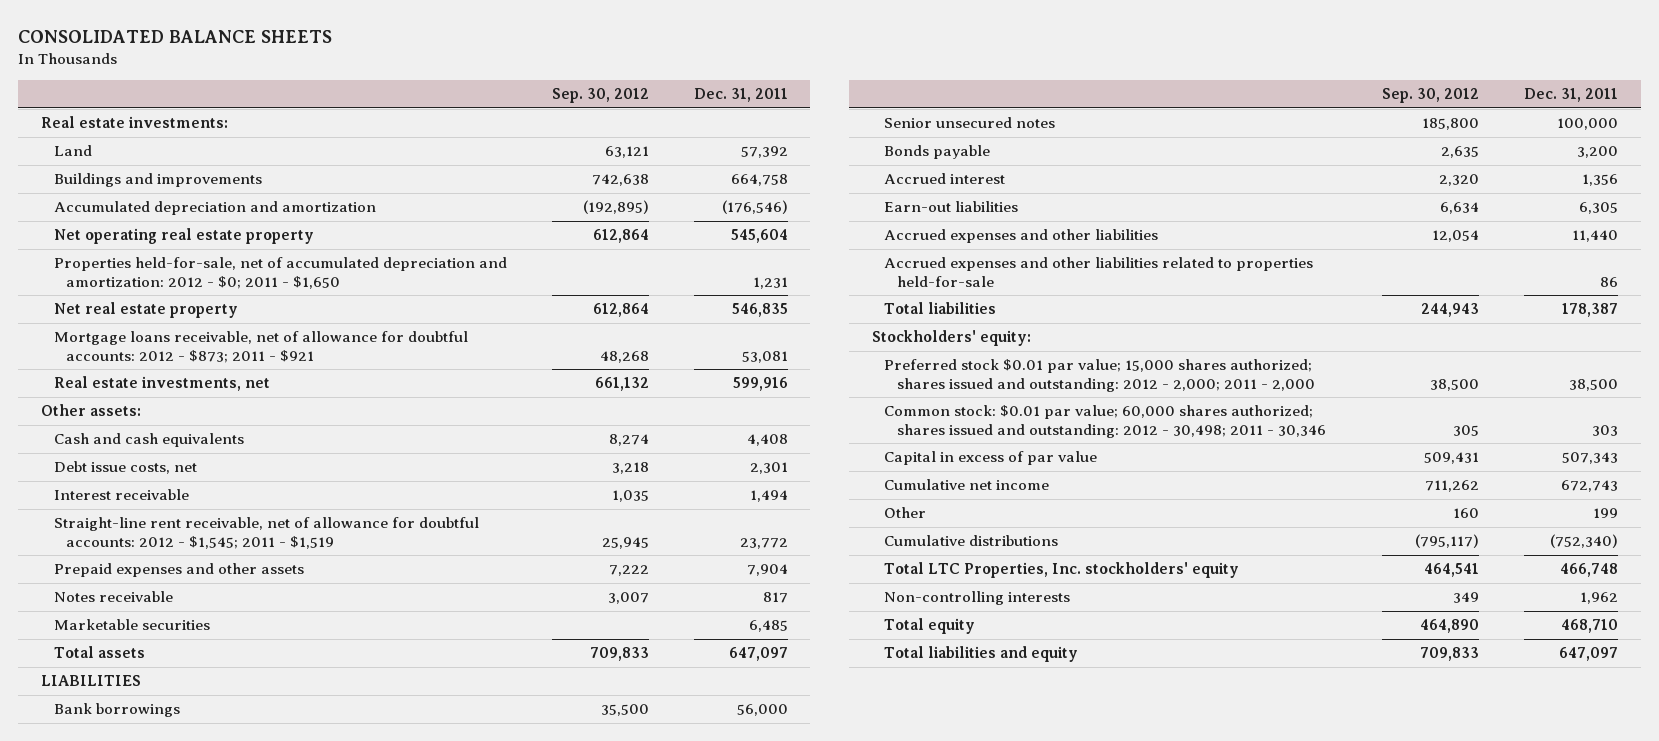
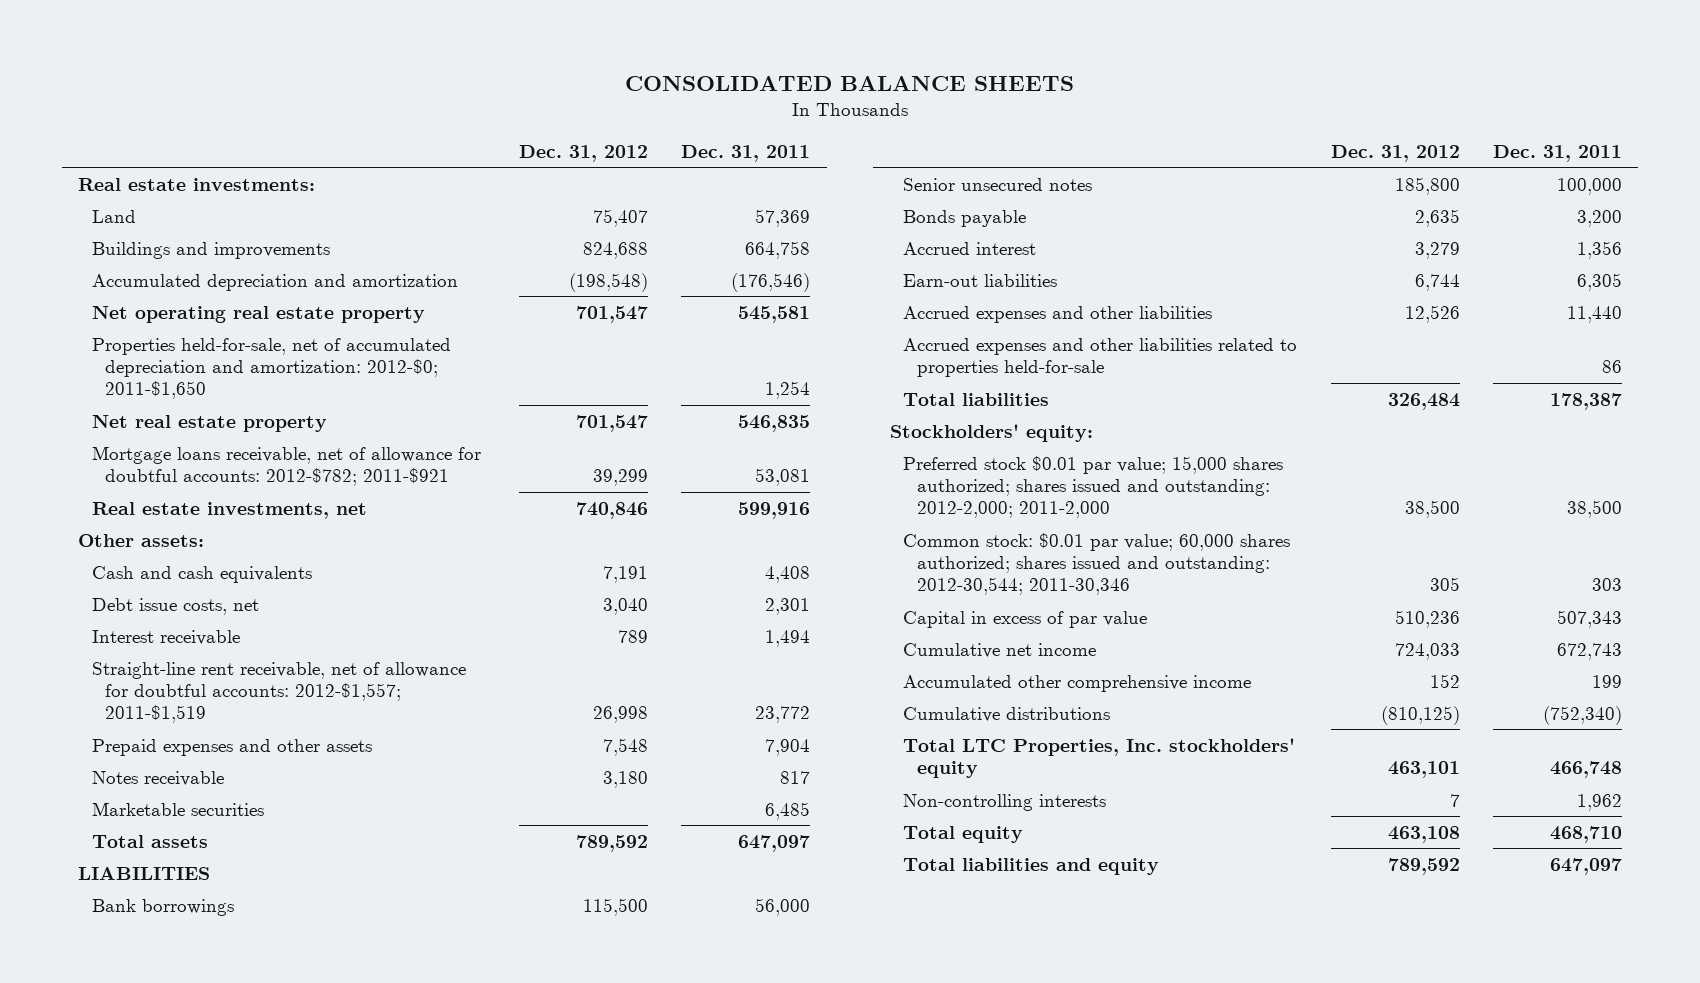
[551,88,649,104] Sep. 30, 2012 -> none
none -> [518,144,648,162] Dec. 31, 2012
[740,146,788,159] 57,392 -> [754,208,810,227] 57,369
[730,229,788,244] 545,604 -> [737,305,810,323] 545,581
[53,257,507,289] Properties held-for-sale, net of accumulated depreciation and amortization: 2012 - $0; 2011 - $1,650 -> [91,337,451,400] Properties held-for-sale, net of accumulated depreciation and amortization: 2012-$0; 2011-$1,650
[752,276,788,289] 1,231 -> [764,381,810,400] 1,254
[53,331,468,363] Mortgage loans receivable, net of allowance for doubtful accounts: 2012 - $873; 2011 - $921 -> [91,445,481,486] Mortgage loans receivable, net of allowance for doubtful accounts: 2012-$782; 2011-$921
[53,517,479,549] Straight-line rent receivable, net of allowance for doubtful accounts: 2012 - $1,545; 2011 - $1,519 -> [91,661,466,724] Straight-line rent receivable, net of allowance for doubtful accounts: 2012-$1,557; 2011-$1,519
[884,359,1316,392] Preferred stock $0.01 par value; 15,000 shares authorized; shares issued and outstanding: 2012 - 2,000; 2011 - 2,000 -> [903,455,1284,519] Preferred stock $0.01 par value; 15,000 shares authorized; shares issued and outstanding: 2012-2,000; 2011-2,000
[884,405,1327,438] Common stock: $0.01 par value; 60,000 shares authorized; shares issued and outstanding: 2012 - 30,498; 2011 - 30,346 -> [903,532,1291,596] Common stock: $0.01 par value; 60,000 shares authorized; shares issued and outstanding: 2012-30,544; 2011-30,346
[884,507,927,519] Other -> [903,674,1252,692] Accumulated other comprehensive income

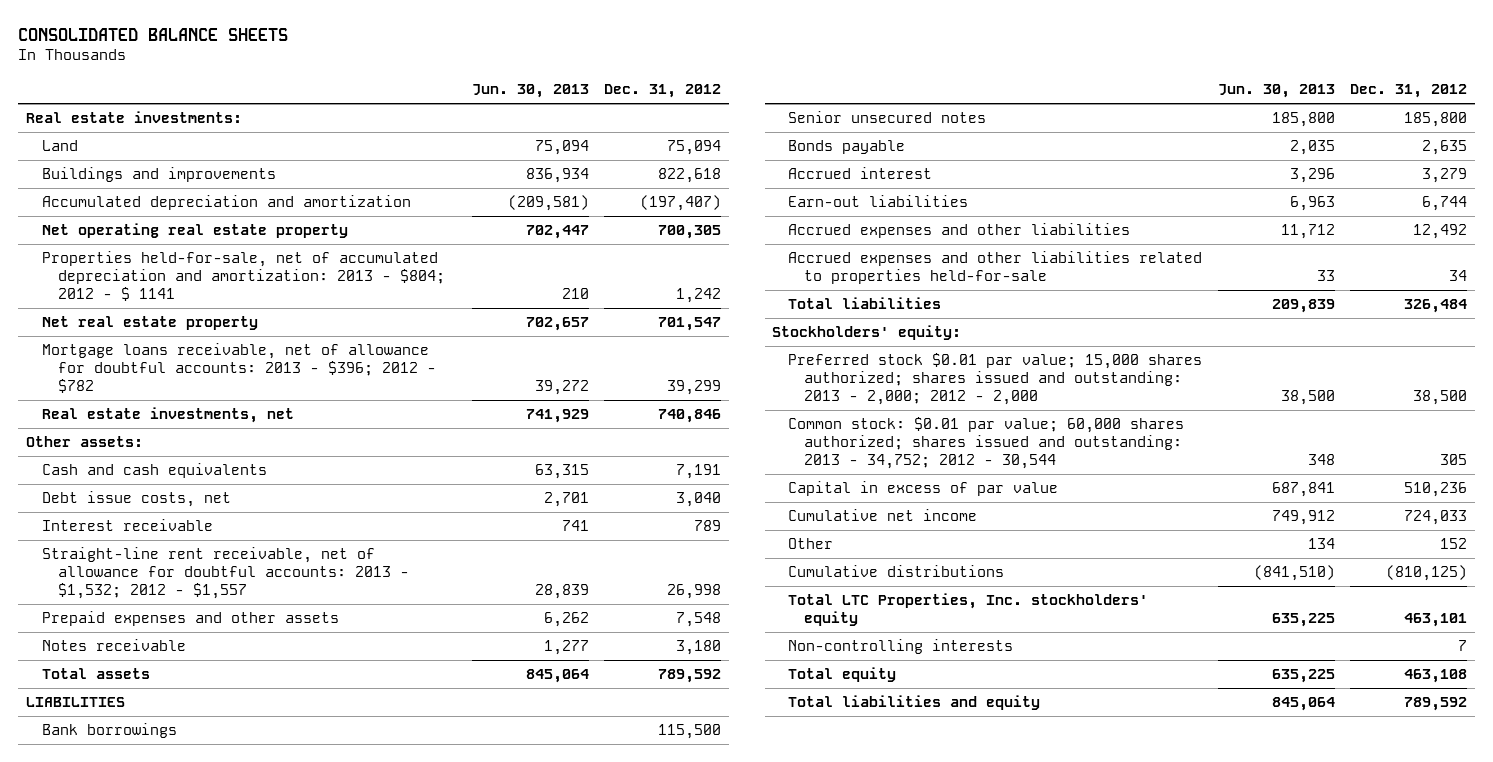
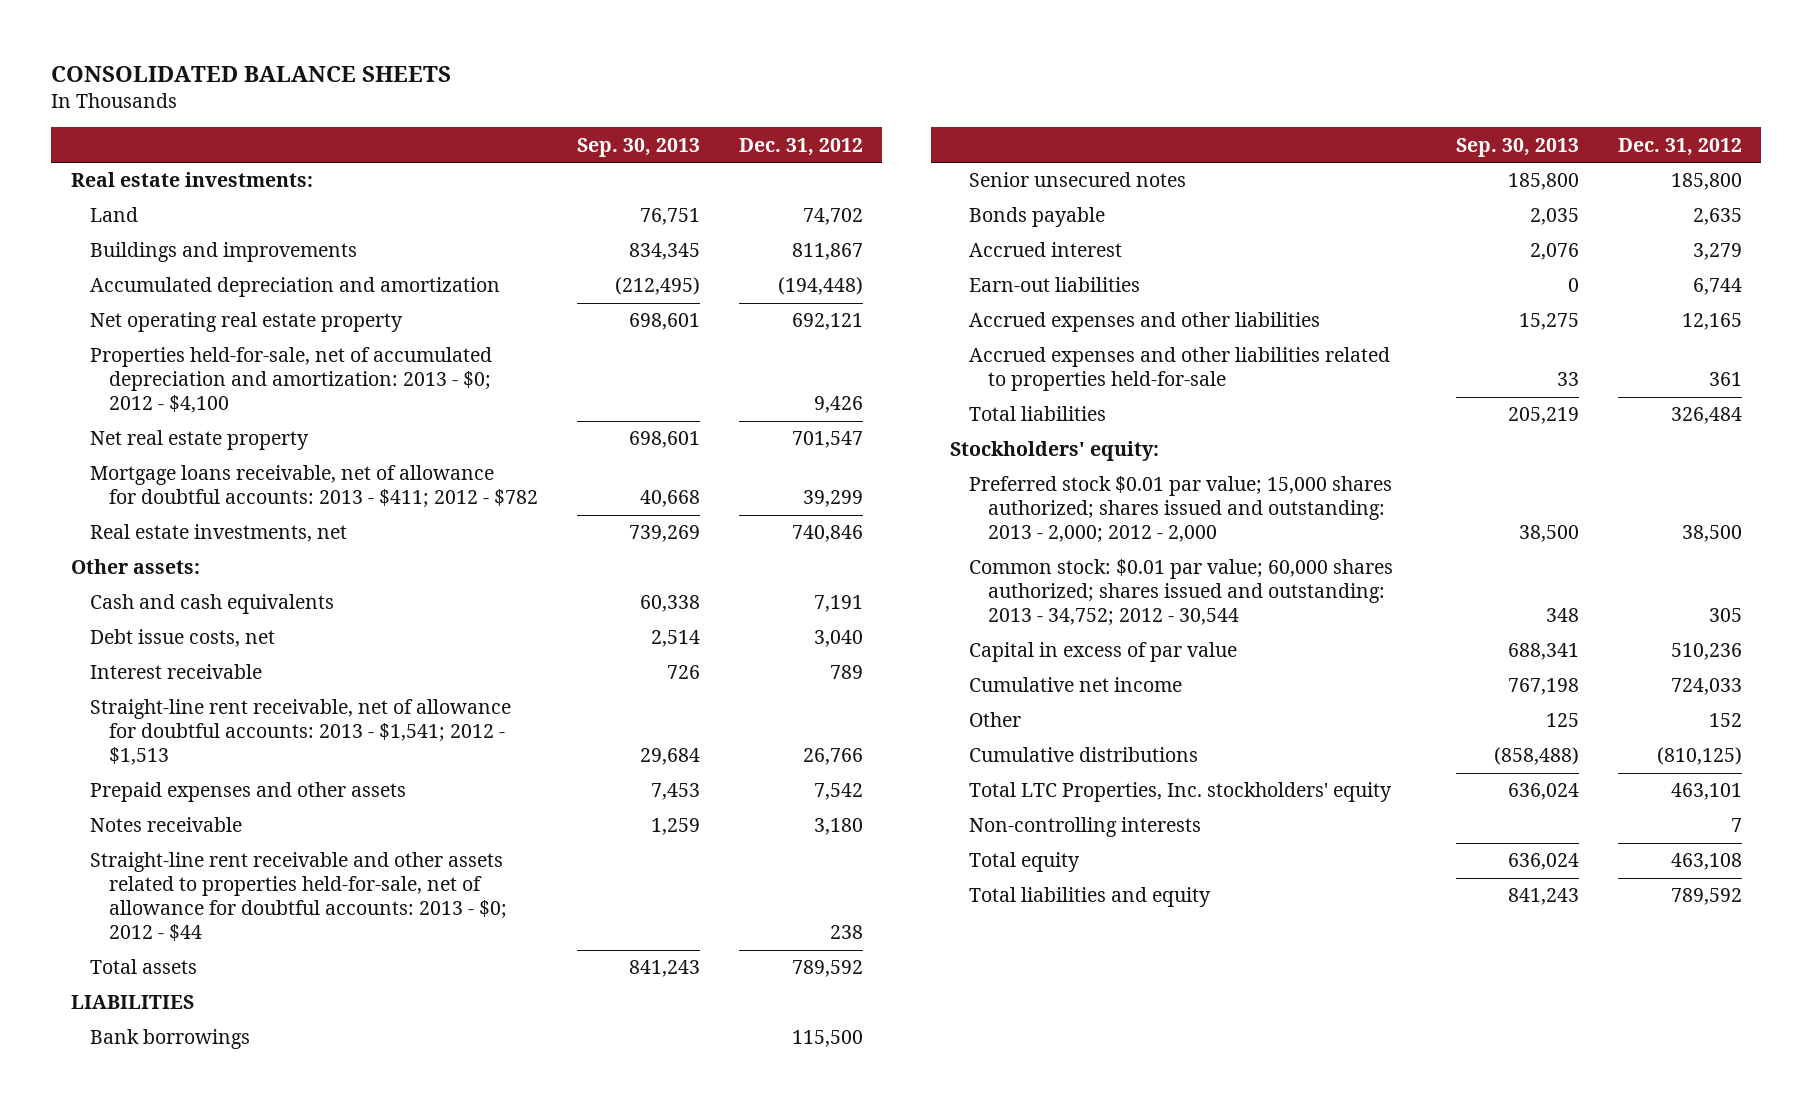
[471,83,589,98] Jun. 30, 2013 -> none
none -> [576,137,700,157] Sep. 30, 2013
[666,140,721,156] 75,094 -> [802,208,863,226] 74,702
[657,168,721,184] 822,618 -> [791,243,863,261] 811,867
[639,195,721,212] (197,407) -> [777,277,863,296] (194,448)
[657,225,721,240] 700,305 -> [791,313,863,331] 692,121
[42,251,446,302] Properties held-for-sale, net of accumulated depreciation and amortization: 2013 - $804; 2012 - $ 1141 -> [89,347,492,414] Properties held-for-sale, net of accumulated depreciation and amortization: 2013 - $0; 2012 - $4,100
[675,288,721,304] 1,242 -> [813,396,863,414] 9,426
[42,343,437,394] Mortgage loans receivable, net of allowance for doubtful accounts: 2013 - $396; 2012 - $782 -> [89,465,538,509] Mortgage loans receivable, net of allowance for doubtful accounts: 2013 - $411; 2012 - $782
[42,547,410,600] Straight-line rent receivable, net of allowance for doubtful accounts: 2013 - $1,532; 2012 - $1,557 -> [89,699,511,766] Straight-line rent receivable, net of allowance for doubtful accounts: 2013 - $1,541; 2012 - $1,513
[666,584,721,600] 26,998 -> [802,748,863,766] 26,766
[675,612,721,628] 7,548 -> [813,783,863,801] 7,542
none -> [89,852,507,942] Straight-line rent receivable and other assets related to properties held-for-sale, net of allowance for doubtful accounts: 2013 - $0; 2012 - $44
[1413,224,1468,240] 12,492 -> [1681,313,1742,331] 12,165
[1449,270,1468,282] 34 -> [1708,372,1742,387] 361

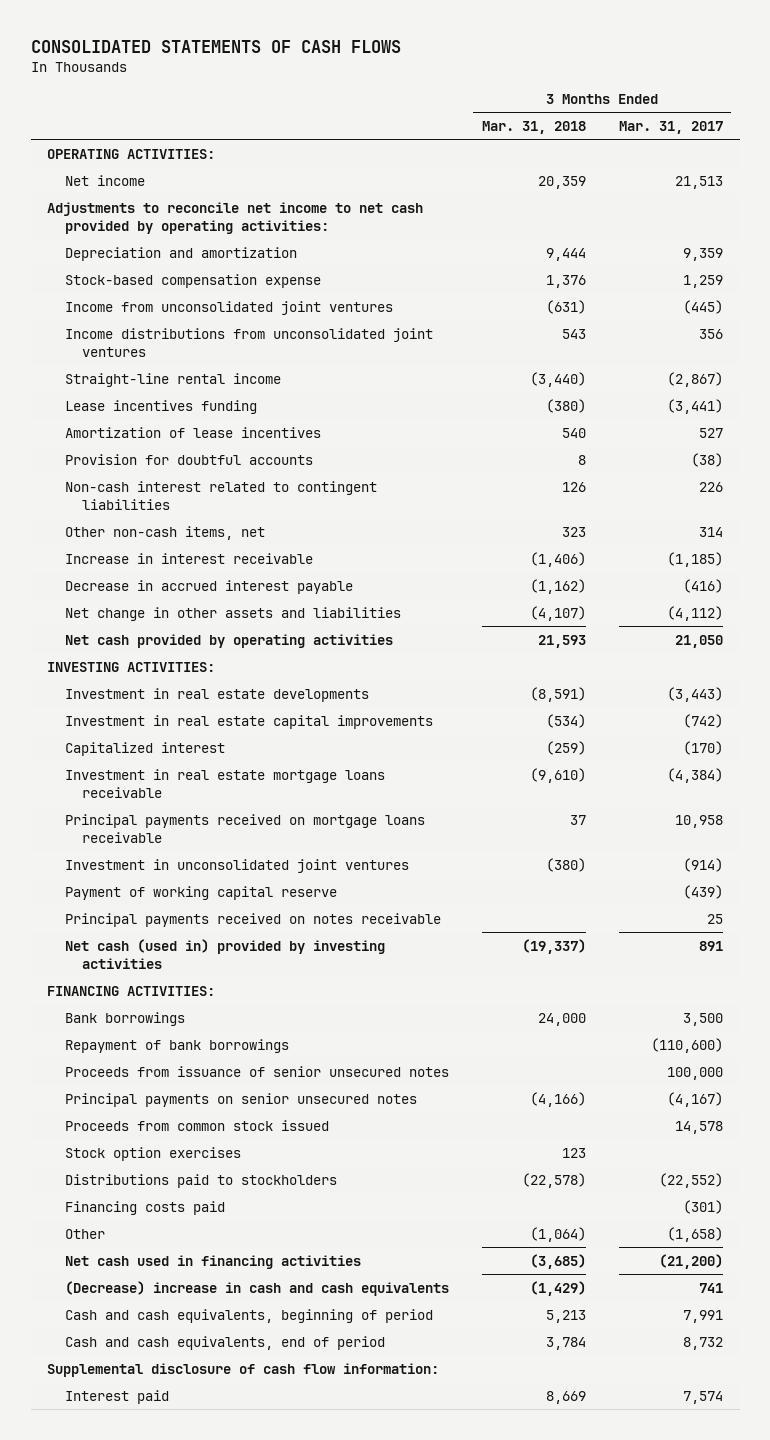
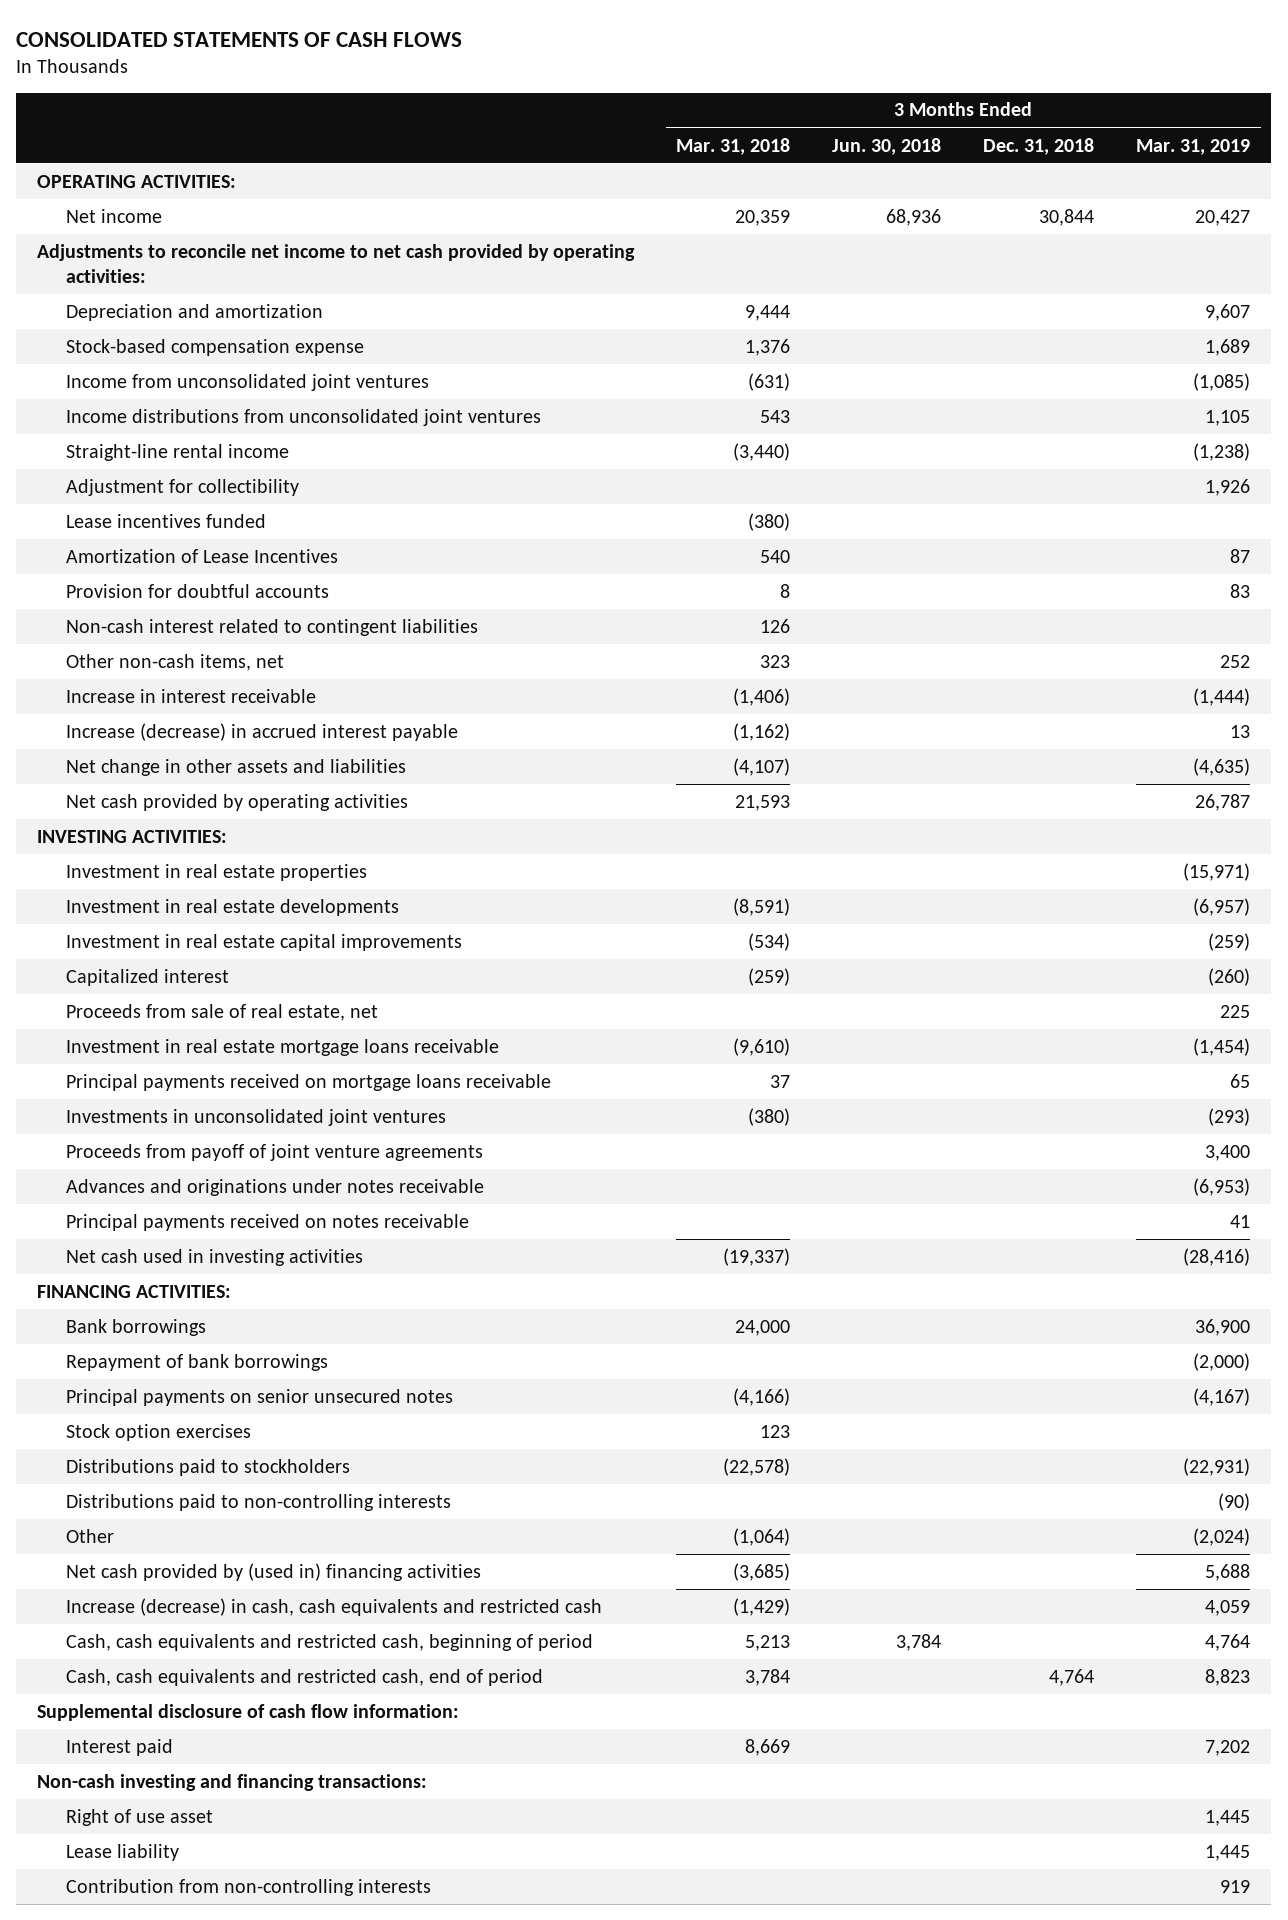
[619,121,724,135] Mar. 31, 2017 -> none
none -> [832,137,942,155] Jun. 30, 2018
none -> [983,137,1095,155] Dec. 31, 2018
none -> [1136,138,1251,155] Mar. 31, 2019
none -> [65,478,299,496] Adjustment for collectibility
[64,399,257,414] Lease incentives funding -> [65,513,266,528] Lease incentives funded
[64,426,321,438] Amortization of lease incentives -> [65,548,338,563] Amortization of Lease Incentives
[64,579,353,594] Decrease in accrued interest payable -> [65,722,458,741] Increase (decrease) in accrued interest payable
none -> [65,863,367,881] Investment in real estate properties
none -> [65,1003,378,1021] Proceeds from sale of real estate, net
[64,885,337,900] Payment of working capital reserve -> none
[64,858,409,873] Investment in unconsolidated joint ventures -> [65,1108,446,1126] Investments in unconsolidated joint ventures
none -> [65,1143,483,1161] Proceeds from payoff of joint venture agreements
none -> [65,1178,484,1196] Advances and originations under notes receivable
[64,938,385,969] Net cash (used in) provided by investing activities -> [65,1248,363,1266] Net cash used in investing activities
[64,1065,449,1077] Proceeds from issuance of senior unsecured notes -> none
[64,1119,329,1131] Proceeds from common stock issued -> none
[64,1200,225,1215] Financing costs paid -> none
none -> [65,1493,451,1511] Distributions paid to non-controlling interests
[64,1254,361,1269] Net cash used in financing activities -> [65,1562,481,1581] Net cash provided by (used in) financing activities
[64,1280,449,1296] (Decrease) increase in cash and cash equivalents -> [65,1597,602,1616] Increase (decrease) in cash, cash equivalents and restricted cash
[64,1308,433,1323] Cash and cash equivalents, beginning of period -> [65,1633,593,1651] Cash, cash equivalents and restricted cash, beginning of period
[64,1335,385,1350] Cash and cash equivalents, end of period -> [65,1668,543,1686] Cash, cash equivalents and restricted cash, end of period
none -> [37,1773,428,1791] Non-cash investing and financing transactions:
none -> [65,1808,213,1826] Right of use asset
none -> [65,1843,179,1861] Lease liability
none -> [65,1878,431,1896] Contribution from non-controlling interests

